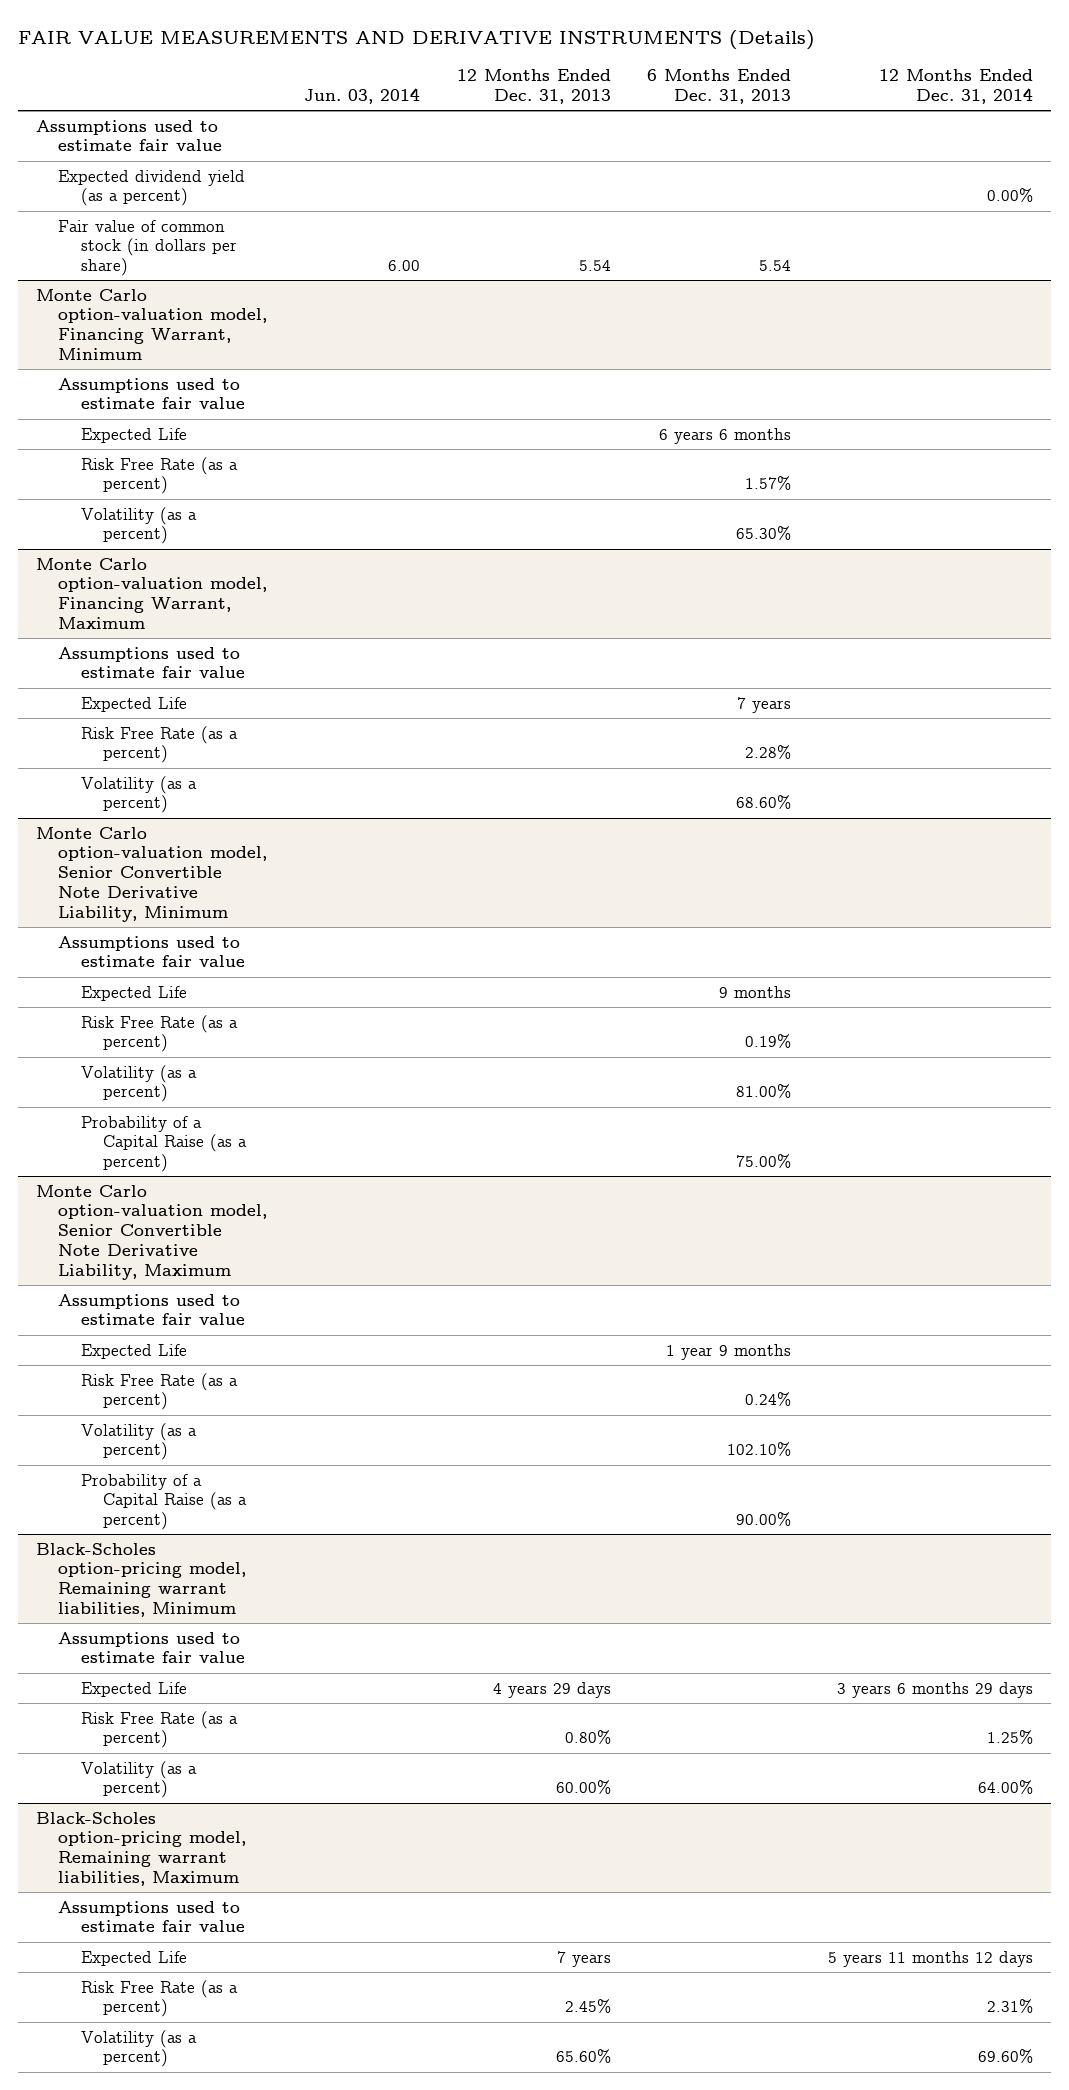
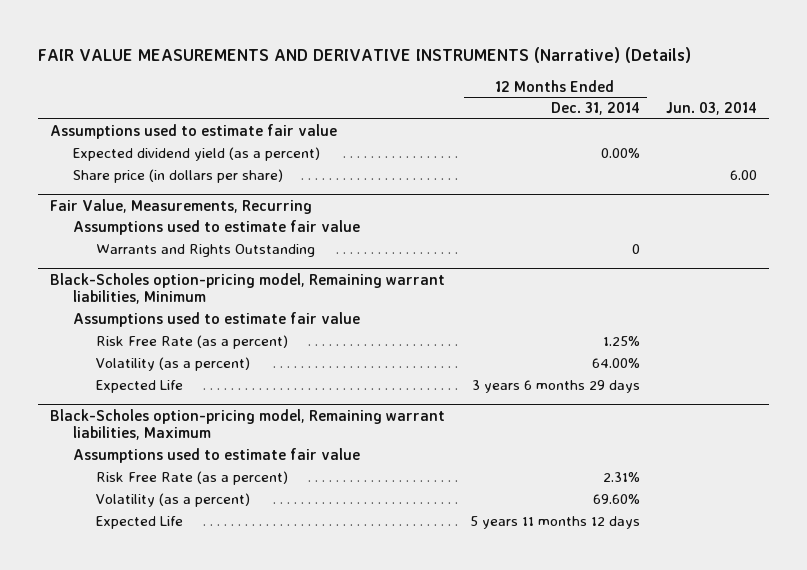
[18,29,816,50] FAIR VALUE MEASUREMENTS AND DERIVATIVE INSTRUMENTS (Details) -> [37,46,691,63] FAIR VALUE MEASUREMENTS AND DERIVATIVE INSTRUMENTS (Narrative) (Details)
[456,69,611,104] 12 Months Ended Dec. 31, 2013 -> none
[647,69,792,104] 6 Months Ended Dec. 31, 2013 -> none
[36,288,268,360] Monte Carlo option-valuation model, Financing Warrant, Minimum -> none
[58,377,245,410] Assumptions used to estimate fair value -> none
[80,427,187,443] Expected Life -> none
[80,456,238,495] Risk Free Rate (as a percent) -> none
[80,506,197,545] Volatility (as a percent) -> none
[36,557,268,629] Monte Carlo option-valuation model, Financing Warrant, Maximum -> none
[58,646,245,679] Assumptions used to estimate fair value -> none
[80,696,187,712] Expected Life -> none
[80,725,238,764] Risk Free Rate (as a percent) -> none
[80,775,197,814] Volatility (as a percent) -> none
[36,826,268,922] Monte Carlo option-valuation model, Senior Convertible Note Derivative Liability, Minimum -> none
[58,935,245,968] Assumptions used to estimate fair value -> none
[80,985,187,1001] Expected Life -> none
[80,1014,238,1053] Risk Free Rate (as a percent) -> none
[80,1064,197,1103] Volatility (as a percent) -> none
[80,1115,247,1173] Probability of a Capital Raise (as a percent) -> none
[36,1184,268,1280] Monte Carlo option-valuation model, Senior Convertible Note Derivative Liability, Maximum -> none
[58,1293,245,1326] Assumptions used to estimate fair value -> none
[80,1343,187,1359] Expected Life -> none
[80,1372,238,1411] Risk Free Rate (as a percent) -> none
[80,1422,197,1461] Volatility (as a percent) -> none
[80,1473,247,1531] Probability of a Capital Raise (as a percent) -> none
[58,219,237,277] Fair value of common stock (in dollars per share) -> [72,168,283,183] Share price (in dollars per share)
none -> [50,198,313,214] Fair Value, Measurements, Recurring
none -> [72,219,360,235] Assumptions used to estimate fair value
none -> [95,243,315,257] Warrants and Rights Outstanding
[80,1681,187,1697] Expected Life -> [95,379,183,393] Expected Life
[80,1950,187,1966] Expected Life -> [95,515,183,529] Expected Life

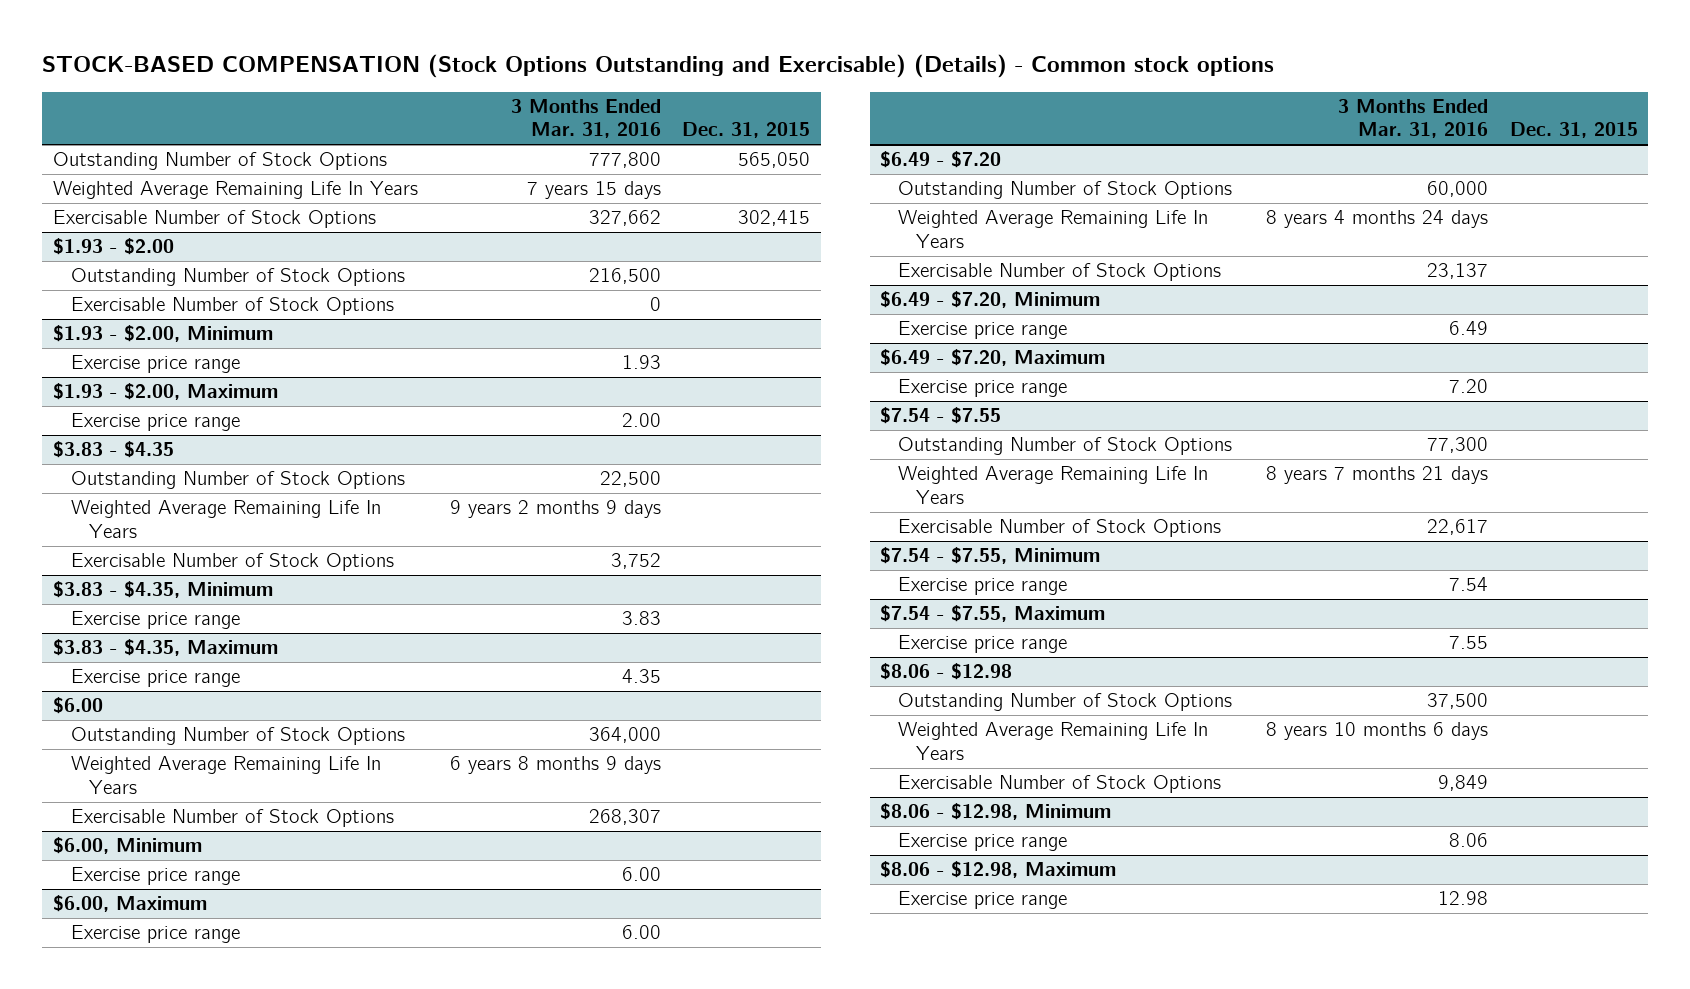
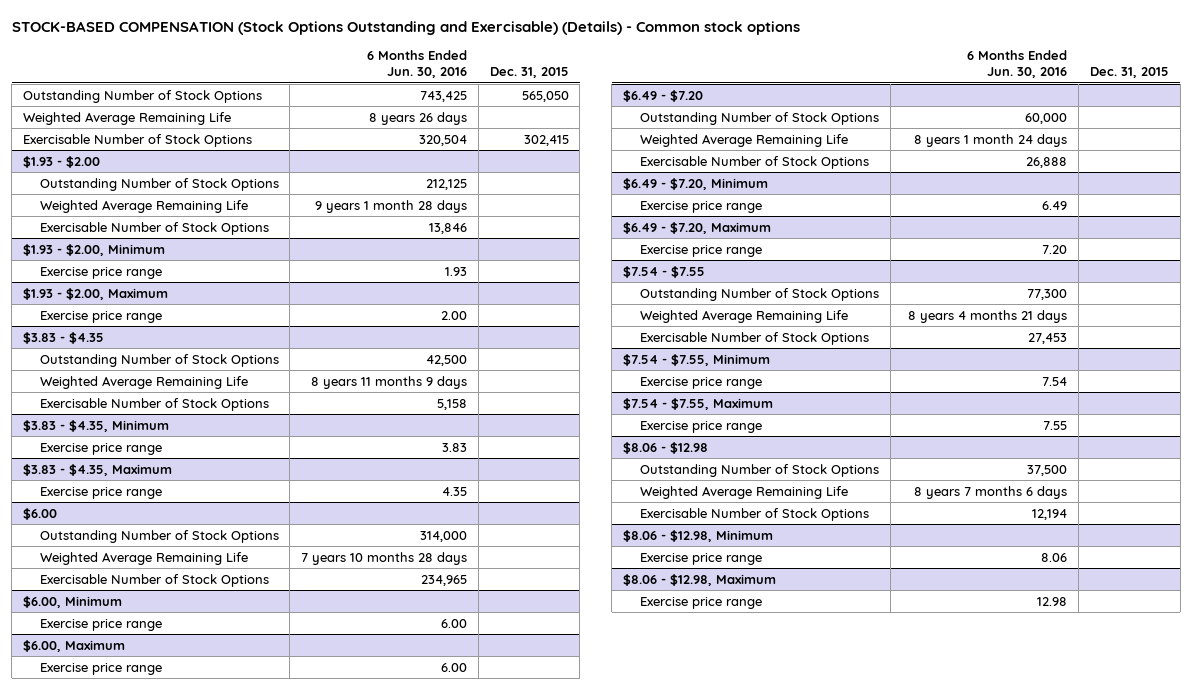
[510,99,661,139] 3 Months Ended Mar. 31, 2016 -> none
none -> [367,49,468,79] 6 Months Ended Jun. 30, 2016
[52,181,418,200] Weighted Average Remaining Life In Years -> [22,111,231,125] Weighted Average Remaining Life
none -> [39,199,248,213] Weighted Average Remaining Life
[70,500,381,538] Weighted Average Remaining Life In Years -> [39,375,248,389] Weighted Average Remaining Life
[70,756,381,794] Weighted Average Remaining Life In Years -> [39,551,248,565] Weighted Average Remaining Life
[898,210,1209,248] Weighted Average Remaining Life In Years -> [639,133,848,147] Weighted Average Remaining Life
[898,466,1209,504] Weighted Average Remaining Life In Years -> [639,309,848,323] Weighted Average Remaining Life
[898,722,1209,760] Weighted Average Remaining Life In Years -> [639,485,848,499] Weighted Average Remaining Life

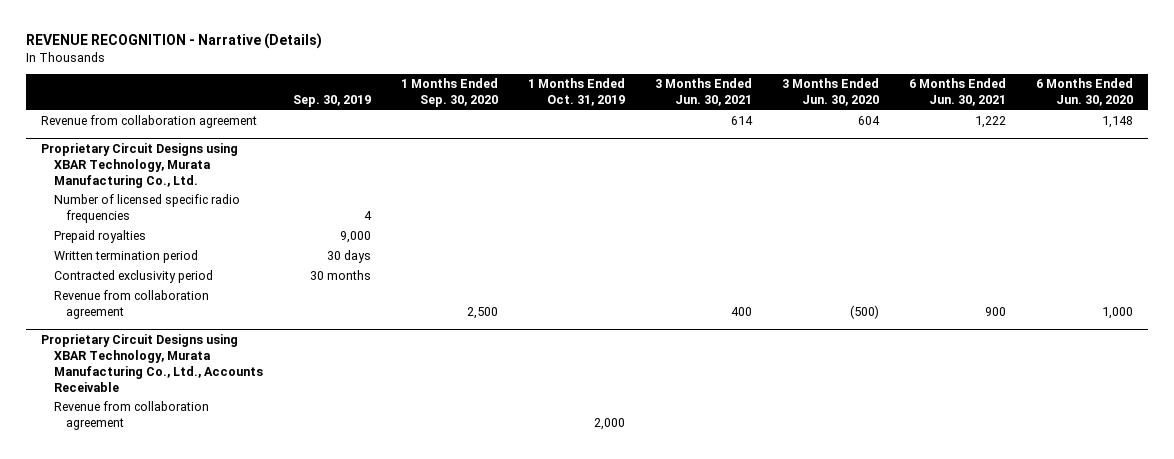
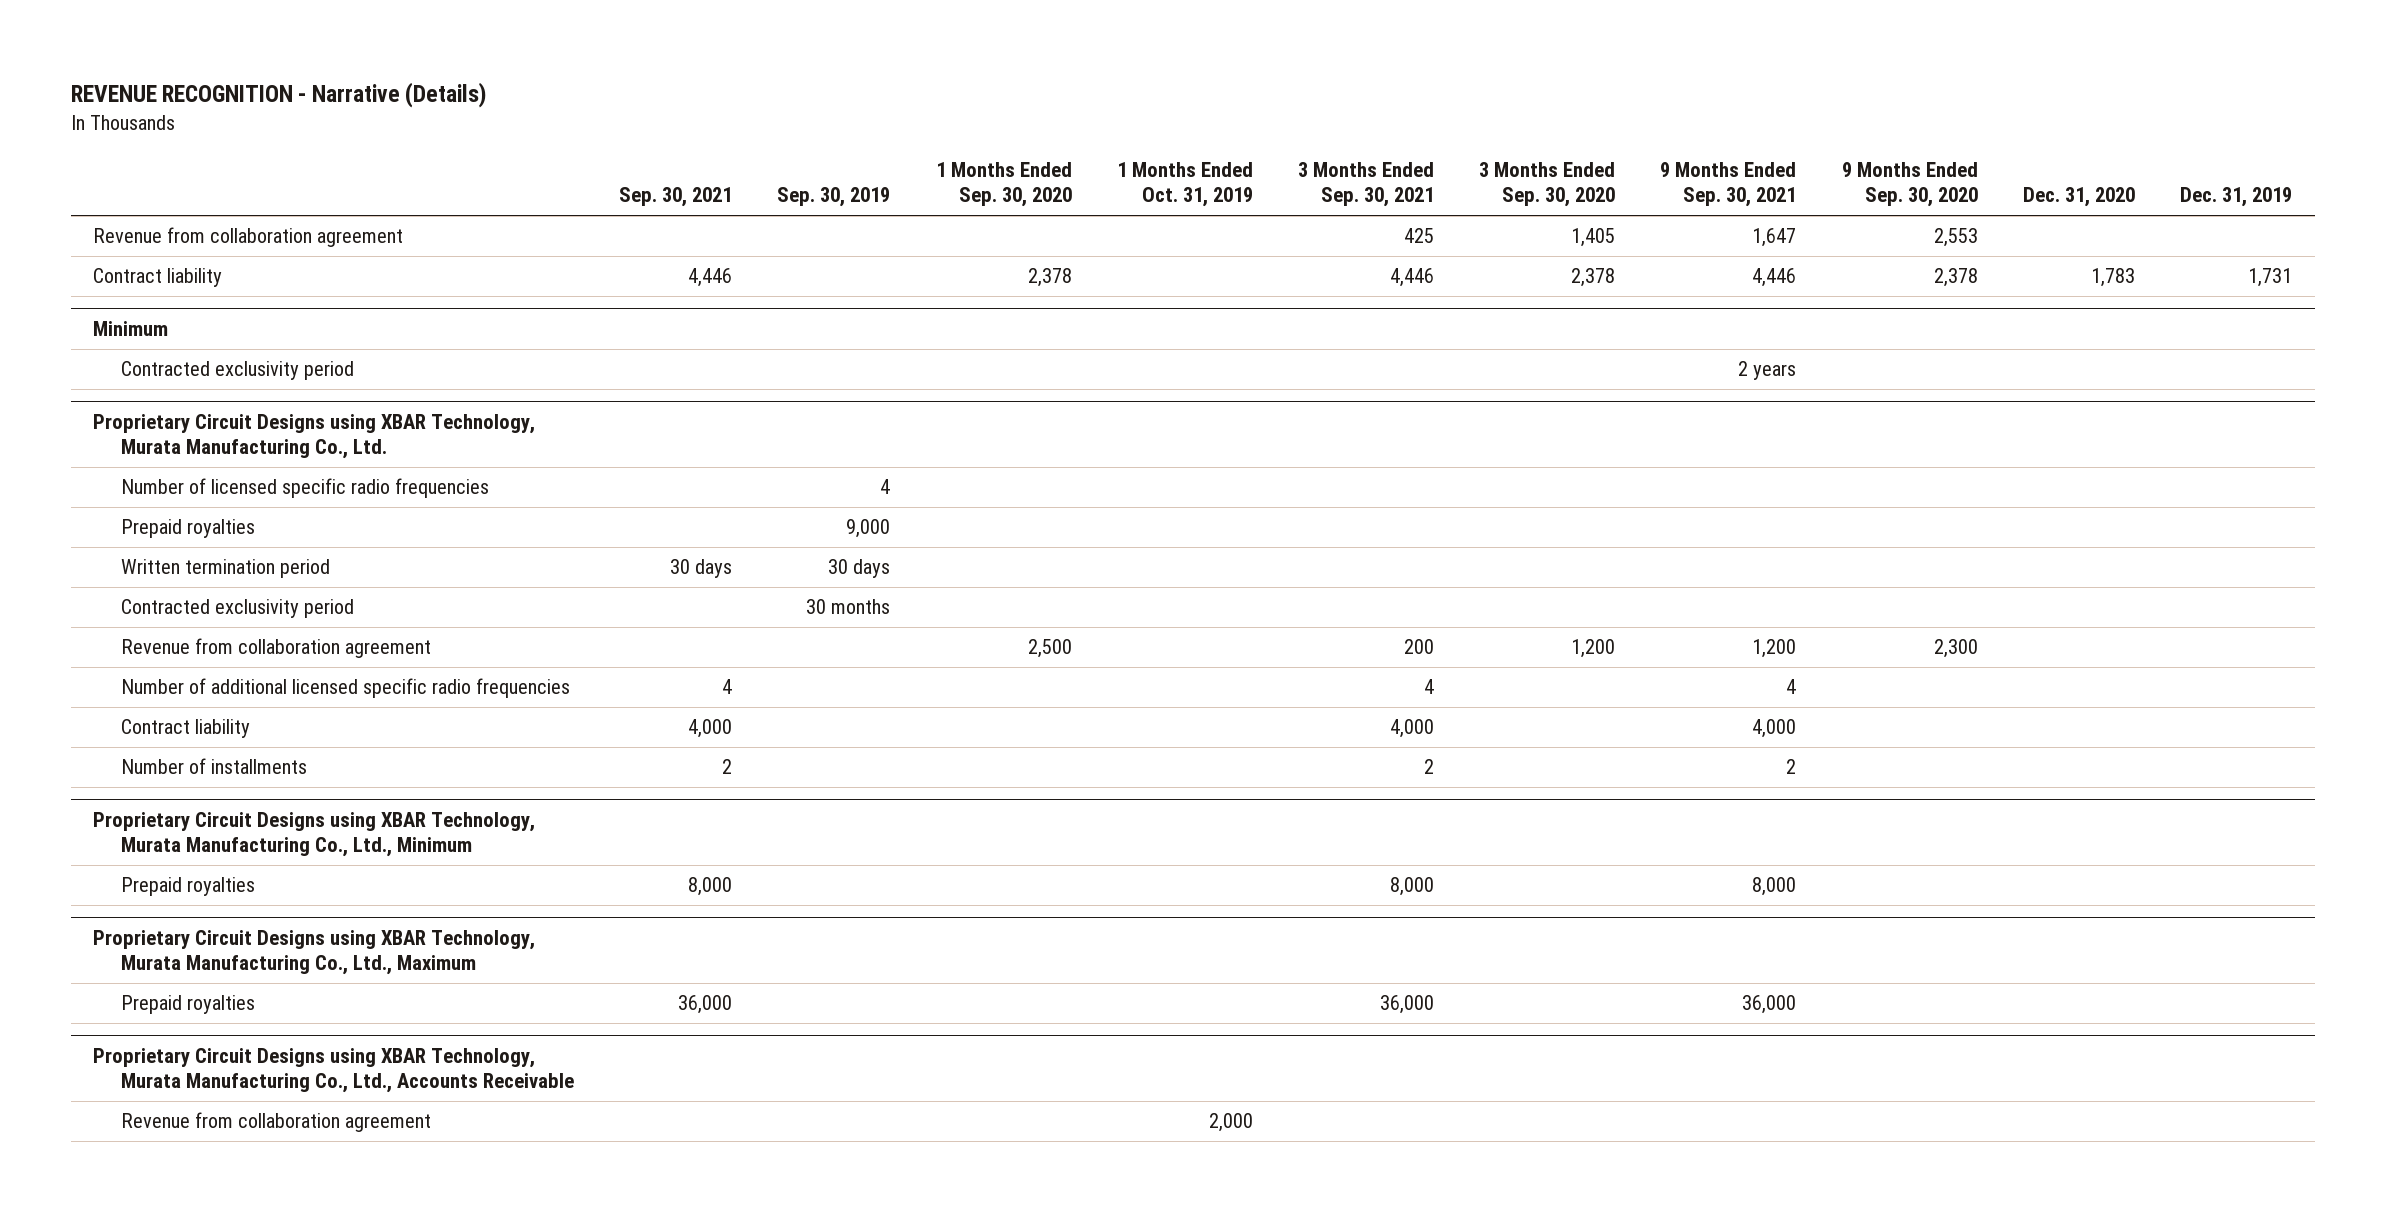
[654,78,752,106] 3 Months Ended Jun. 30, 2021 -> none
[781,78,879,106] 3 Months Ended Jun. 30, 2020 -> none
[909,78,1007,106] 6 Months Ended Jun. 30, 2021 -> none
[1036,78,1134,106] 6 Months Ended Jun. 30, 2020 -> none
none -> [619,187,733,208] Sep. 30, 2021
none -> [1297,162,1434,208] 3 Months Ended Sep. 30, 2021
none -> [1479,162,1616,208] 3 Months Ended Sep. 30, 2020
none -> [1660,162,1797,208] 9 Months Ended Sep. 30, 2021
none -> [1841,162,1978,208] 9 Months Ended Sep. 30, 2020
none -> [2022,187,2135,208] Dec. 31, 2020
none -> [2180,187,2293,208] Dec. 31, 2019
none -> [93,268,223,288] Contract liability
none -> [93,320,169,336] Minimum
none -> [120,361,354,381] Contracted exclusivity period
none -> [120,678,570,699] Number of additional licensed specific radio frequencies
none -> [120,719,250,739] Contract liability
none -> [120,758,307,775] Number of installments
none -> [93,811,536,857] Proprietary Circuit Designs using XBAR Technology, Murata Manufacturing Co., Ltd., Minimum
none -> [120,877,255,897] Prepaid royalties
none -> [93,929,536,975] Proprietary Circuit Designs using XBAR Technology, Murata Manufacturing Co., Ltd., Maximum
none -> [120,995,255,1015] Prepaid royalties

